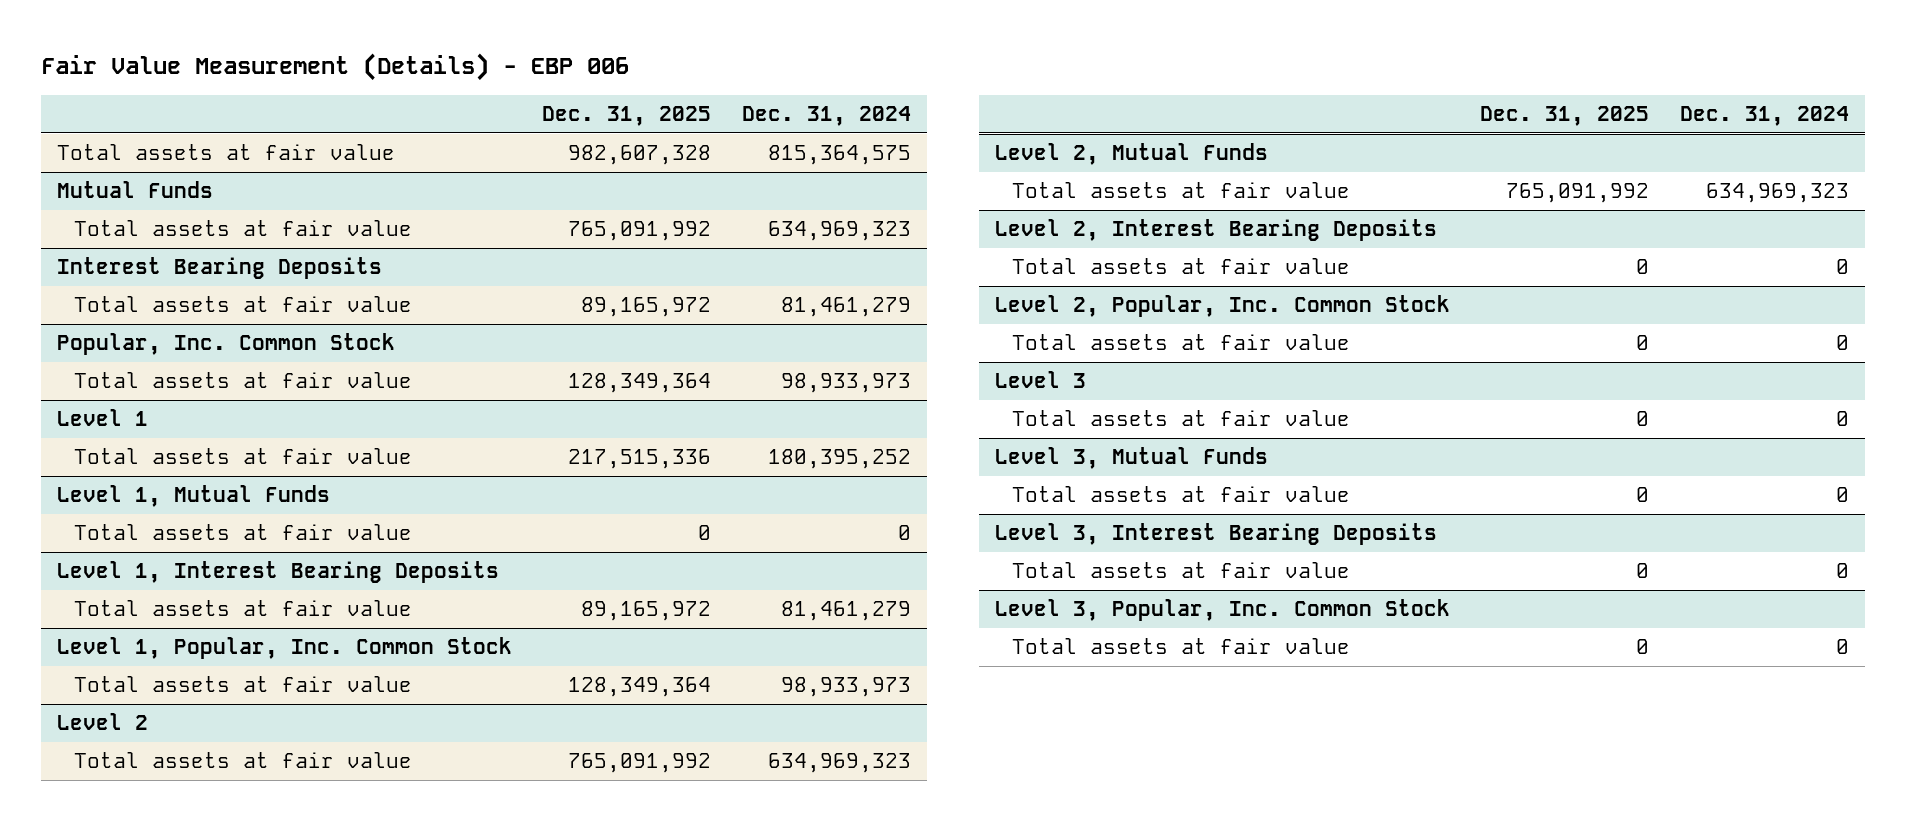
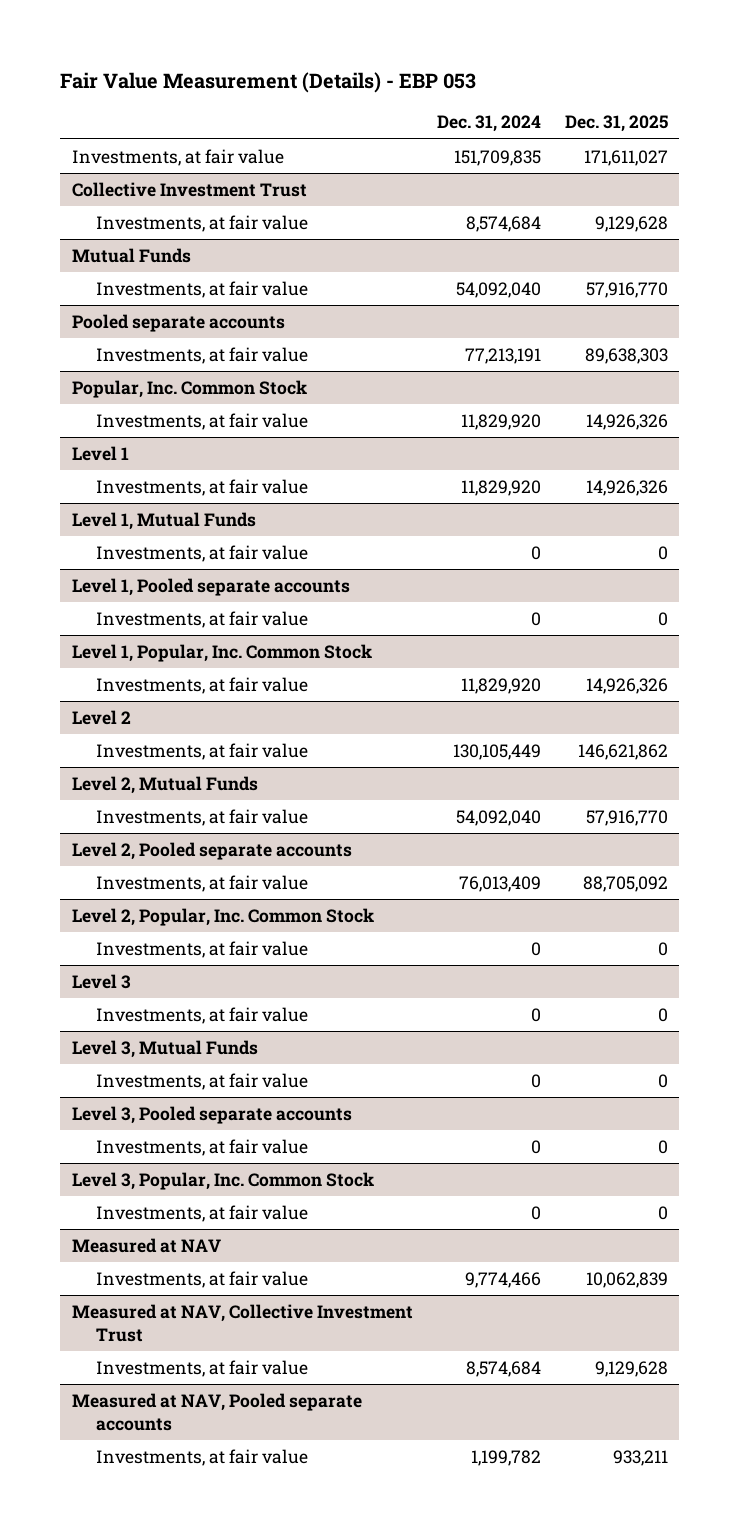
[41,52,630,81] Fair Value Measurement (Details) - EBP 006 -> [60,71,477,93] Fair Value Measurement (Details) - EBP 053
[56,144,395,161] Total assets at fair value -> [72,148,285,166] Investments, at fair value
[568,145,712,166] 982,607,328 -> [583,149,668,166] 171,611,027
[768,145,912,166] 815,364,575 -> [453,149,541,166] 151,709,835
none -> [72,181,308,197] Collective Investment Trust
none -> [95,214,308,232] Investments, at fair value
[56,257,382,280] Interest Bearing Deposits -> none
[74,220,413,237] Total assets at fair value -> [95,280,308,298] Investments, at fair value
[568,221,712,242] 765,091,992 -> [585,281,668,298] 57,916,770
[768,221,912,242] 634,969,323 -> [455,281,541,298] 54,092,040
none -> [72,313,286,332] Pooled separate accounts
[74,296,413,313] Total assets at fair value -> [95,346,308,364] Investments, at fair value
[581,297,712,318] 89,165,972 -> [584,347,668,364] 89,638,303
[781,297,912,318] 81,461,279 -> [464,347,541,364] 77,213,191
[74,372,413,389] Total assets at fair value -> [95,412,308,430] Investments, at fair value
[568,373,712,394] 128,349,364 -> [585,413,668,430] 14,926,326
[781,373,912,394] 98,933,973 -> [460,413,541,430] 11,829,920
[74,448,413,465] Total assets at fair value -> [95,478,308,496] Investments, at fair value
[568,449,712,470] 217,515,336 -> [585,479,668,496] 14,926,326
[768,449,912,470] 180,395,252 -> [460,479,541,496] 11,829,920
[56,561,499,584] Level 1, Interest Bearing Deposits -> none
[74,524,413,541] Total assets at fair value -> [95,544,308,562] Investments, at fair value
none -> [72,577,351,596] Level 1, Pooled separate accounts
[74,600,413,617] Total assets at fair value -> [95,610,308,628] Investments, at fair value
[581,601,712,622] 89,165,972 -> [657,611,668,626] 0
[781,601,912,622] 81,461,279 -> [530,611,541,626] 0
[74,676,413,693] Total assets at fair value -> [95,676,308,694] Investments, at fair value
[568,677,712,698] 128,349,364 -> [585,677,668,694] 14,926,326
[781,677,912,698] 98,933,973 -> [460,677,541,694] 11,829,920
[74,752,413,769] Total assets at fair value -> [95,742,308,760] Investments, at fair value
[568,753,712,774] 765,091,992 -> [577,743,668,760] 146,621,862
[768,753,912,774] 634,969,323 -> [452,743,541,760] 130,105,449
[994,219,1437,242] Level 2, Interest Bearing Deposits -> none
[1012,182,1351,199] Total assets at fair value -> [95,808,308,826] Investments, at fair value
[1506,183,1650,204] 765,091,992 -> [585,809,668,826] 57,916,770
[1706,183,1850,204] 634,969,323 -> [455,809,541,826] 54,092,040
none -> [72,841,353,860] Level 2, Pooled separate accounts
[1012,258,1351,275] Total assets at fair value -> [95,874,308,892] Investments, at fair value
[1636,259,1650,275] 0 -> [582,875,668,892] 88,705,092
[1836,259,1850,275] 0 -> [458,875,541,892] 76,013,409
[1012,334,1351,351] Total assets at fair value -> [95,940,308,958] Investments, at fair value
[1012,410,1351,427] Total assets at fair value -> [95,1006,308,1024] Investments, at fair value
[994,523,1437,546] Level 3, Interest Bearing Deposits -> none
[1012,486,1351,503] Total assets at fair value -> [95,1072,308,1090] Investments, at fair value
none -> [72,1105,353,1124] Level 3, Pooled separate accounts
[1012,562,1351,579] Total assets at fair value -> [95,1138,308,1156] Investments, at fair value
[1012,638,1351,655] Total assets at fair value -> [95,1204,308,1222] Investments, at fair value
none -> [72,1237,222,1253] Measured at NAV
none -> [95,1270,308,1288] Investments, at fair value
none -> [72,1303,414,1342] Measured at NAV, Collective Investment Trust
none -> [95,1359,308,1377] Investments, at fair value
none -> [72,1392,363,1431] Measured at NAV, Pooled separate accounts
none -> [95,1448,308,1466] Investments, at fair value

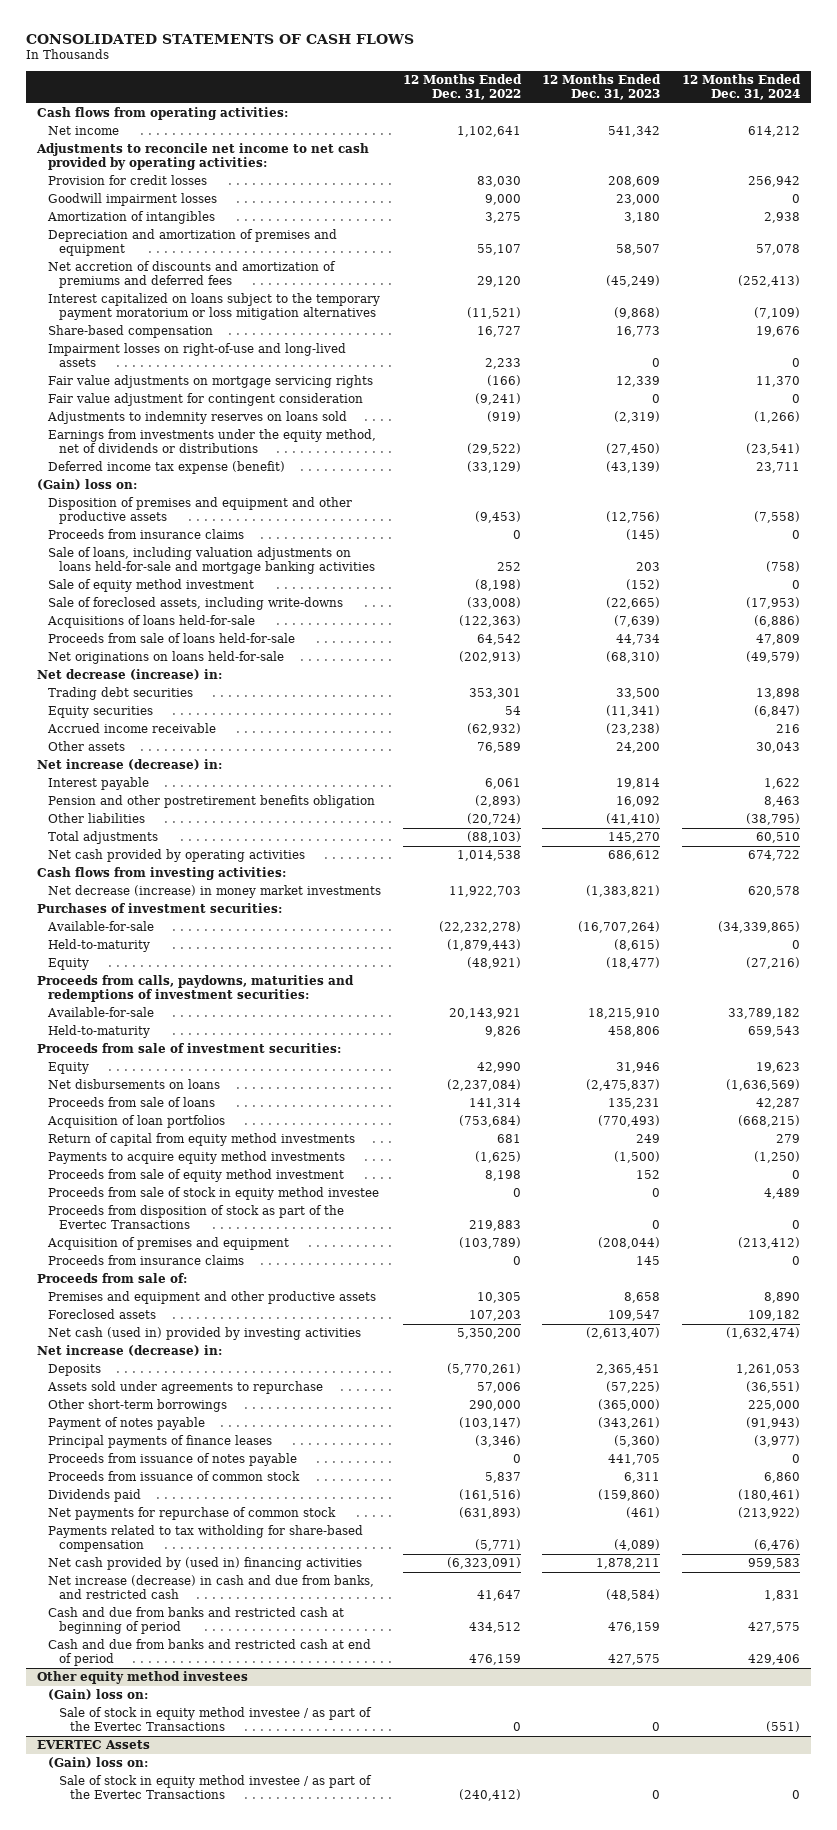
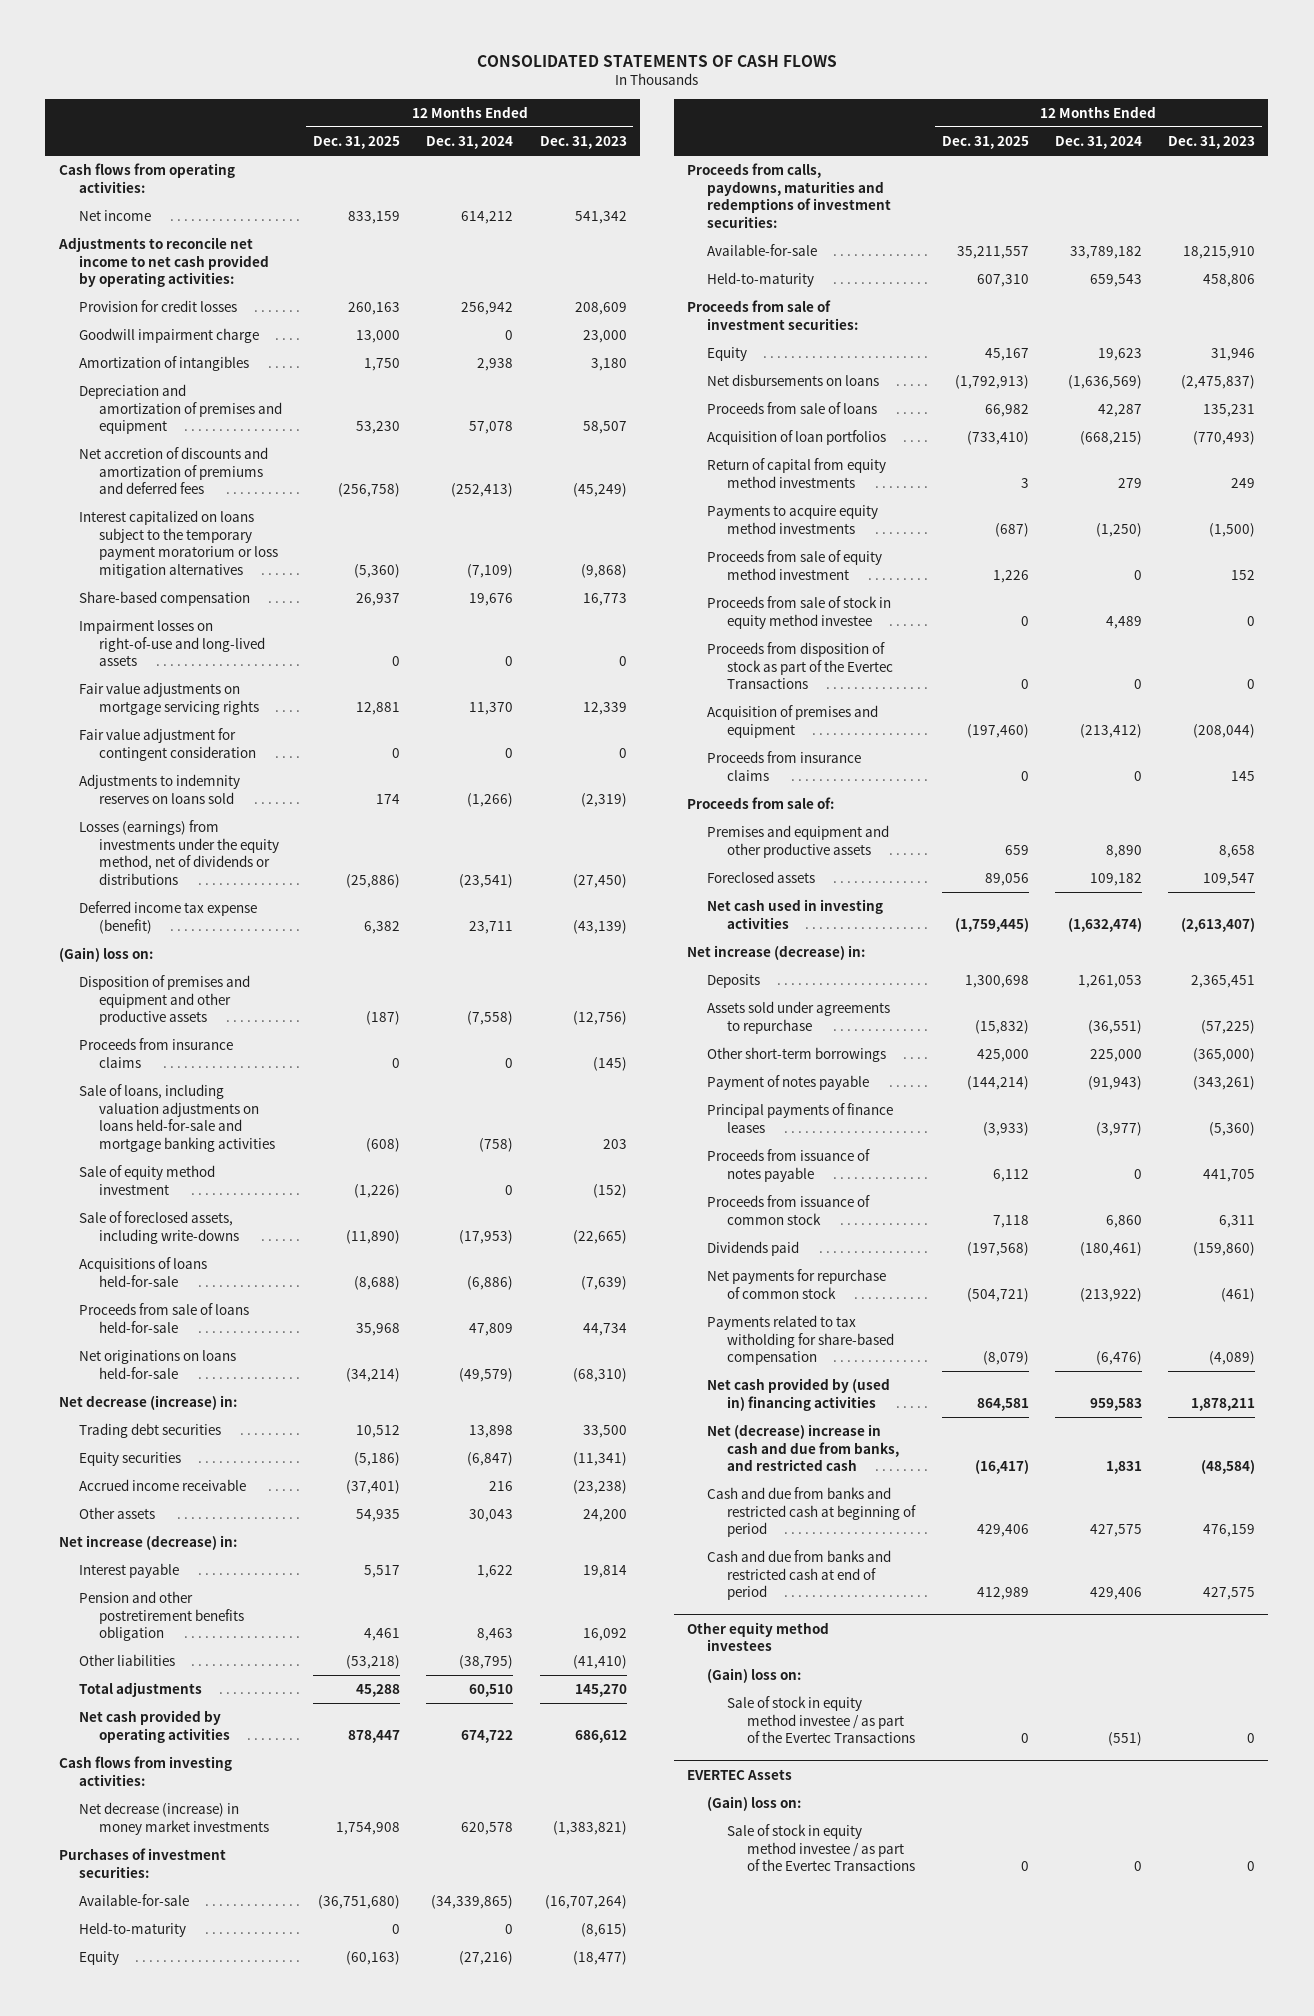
[402,73,522,101] 12 Months Ended Dec. 31, 2022 -> none
none -> [313,135,401,149] Dec. 31, 2025
[47,193,217,207] Goodwill impairment losses -> [78,328,259,344] Goodwill impairment charge
[47,429,376,454] Earnings from investments under the equity method, net of dividends or distributions -> [78,820,279,885] Losses (earnings) from investments under the equity method, net of dividends or distributions
[47,1327,361,1341] Net cash (used in) provided by investing activities -> [707,899,884,929] Net cash used in investing activities
[47,1575,374,1600] Net increase (decrease) in cash and due from banks, and restricted cash -> [707,1424,900,1472] Net (decrease) increase in cash and due from banks, and restricted cash

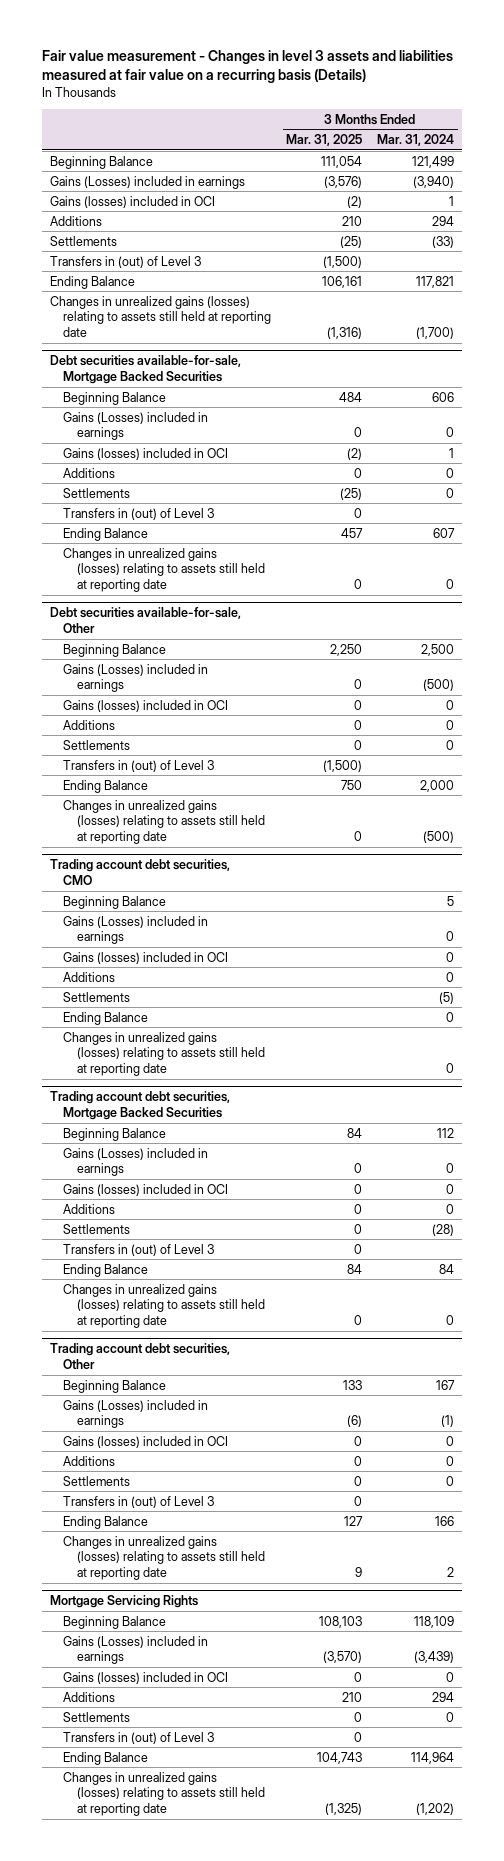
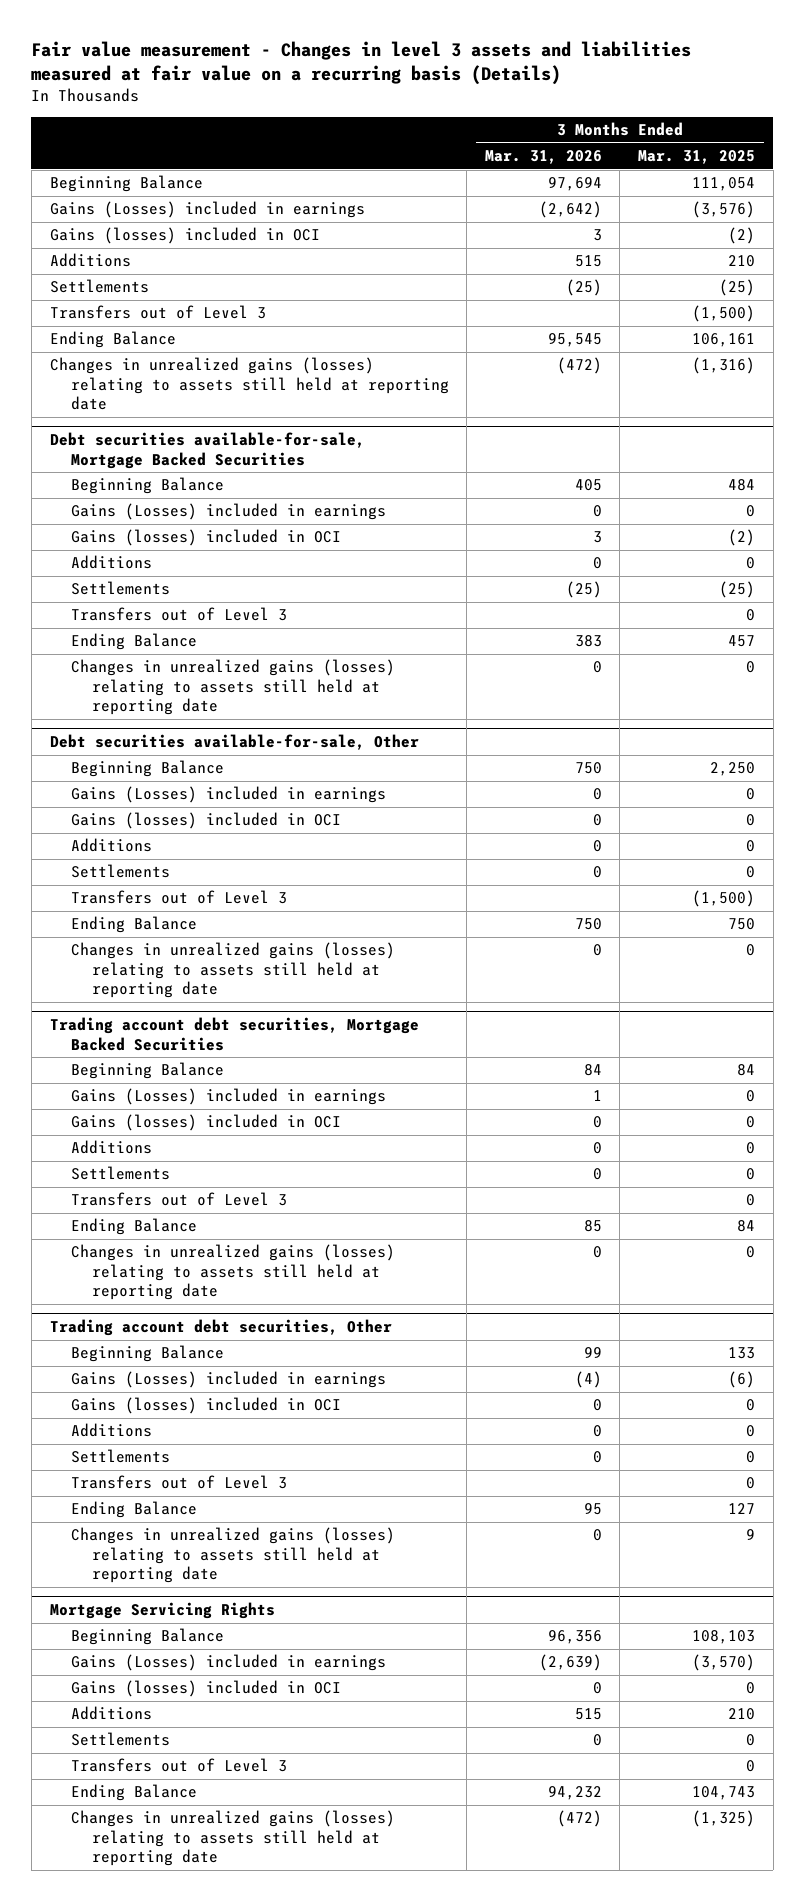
[377,134,455,147] Mar. 31, 2024 -> none
none -> [484,150,602,165] Mar. 31, 2026
[49,255,201,268] Transfers in (out) of Level 3 -> [49,305,266,320] Transfers out of Level 3
[63,507,215,520] Transfers in (out) of Level 3 -> [70,607,287,622] Transfers out of Level 3
[63,759,215,772] Transfers in (out) of Level 3 -> [70,890,287,905] Transfers out of Level 3
[49,859,230,886] Trading account debt securities, CMO -> none
[63,895,167,909] Beginning Balance -> none
[63,915,209,945] Gains (Losses) included in earnings -> none
[63,951,229,964] Gains (losses) included in OCI -> none
[63,971,116,982] Additions -> none
[63,991,131,1002] Settlements -> none
[63,1011,149,1025] Ending Balance -> none
[63,1031,266,1076] Changes in unrealized gains (losses) relating to assets still held at reporting date -> none
[63,1243,215,1256] Transfers in (out) of Level 3 -> [70,1192,287,1207] Transfers out of Level 3
[63,1495,215,1508] Transfers in (out) of Level 3 -> [70,1475,287,1490] Transfers out of Level 3
[63,1731,215,1744] Transfers in (out) of Level 3 -> [70,1758,287,1773] Transfers out of Level 3

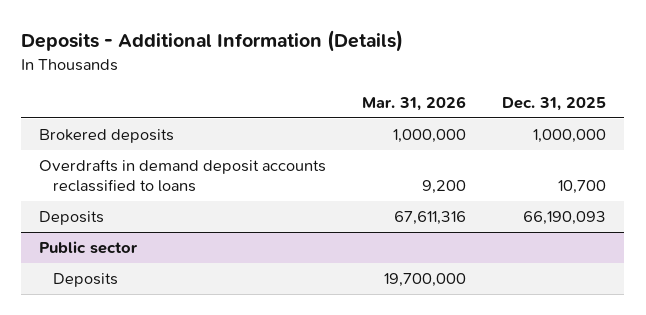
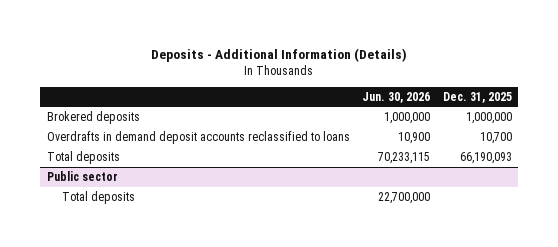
[362,95,467,111] Mar. 31, 2026 -> none
none -> [362,91,431,103] Jun. 30, 2026
[39,211,105,226] Deposits -> [46,151,120,165] Total deposits
[53,273,119,288] Deposits -> [61,191,135,205] Total deposits

